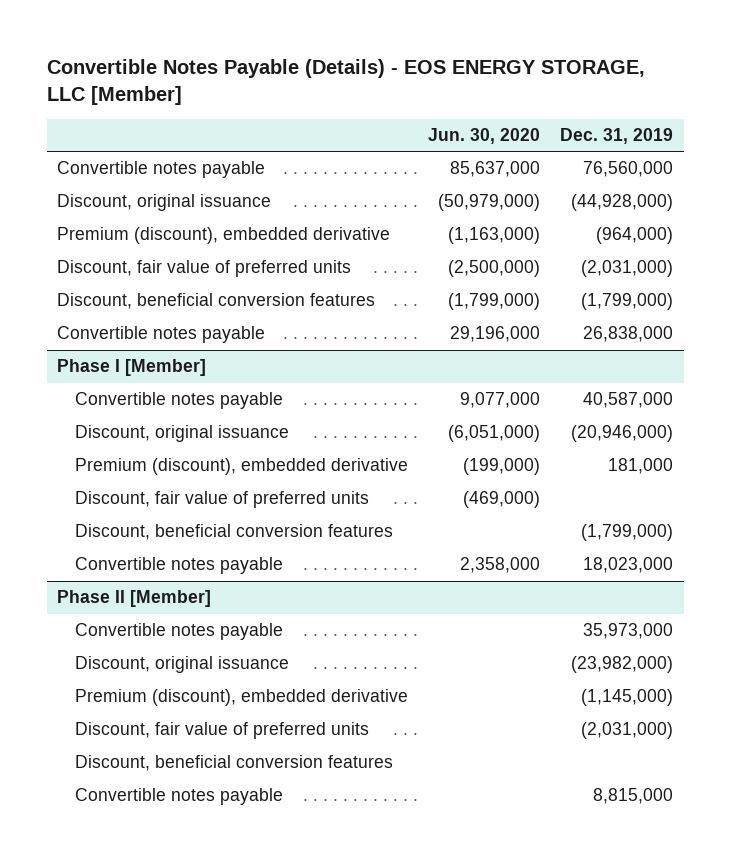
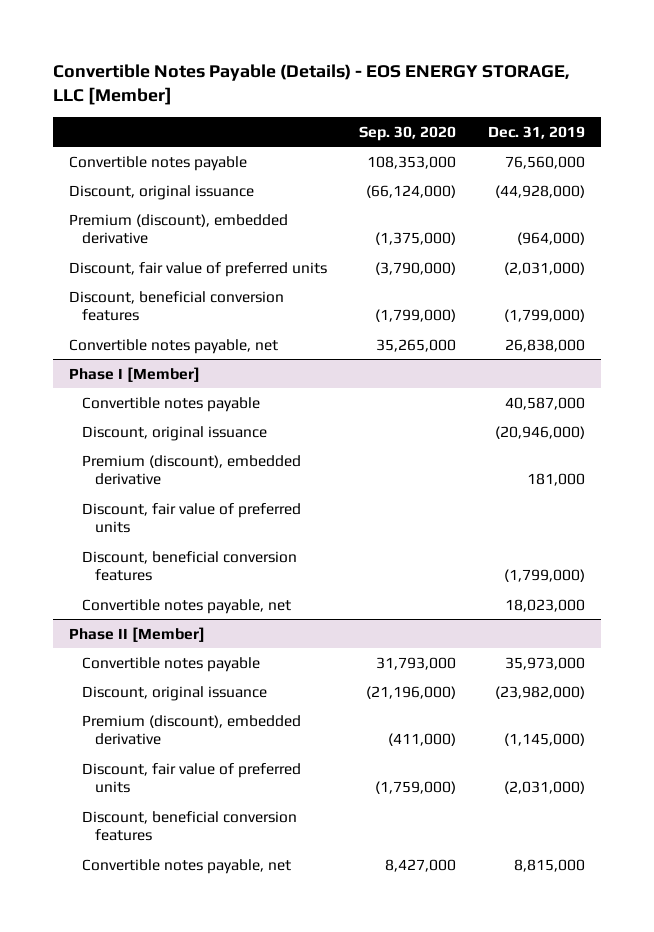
[428,128,541,145] Jun. 30, 2020 -> none
none -> [359,125,457,141] Sep. 30, 2020
[57,326,266,344] Convertible notes payable -> [68,338,278,354] Convertible notes payable, net
[75,557,284,575] Convertible notes payable -> [82,598,292,614] Convertible notes payable, net
[75,788,284,806] Convertible notes payable -> [82,858,292,874] Convertible notes payable, net

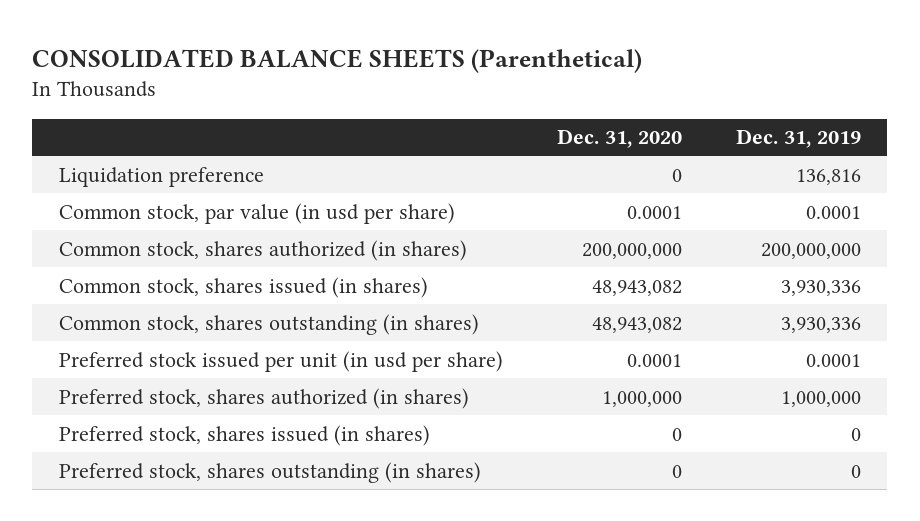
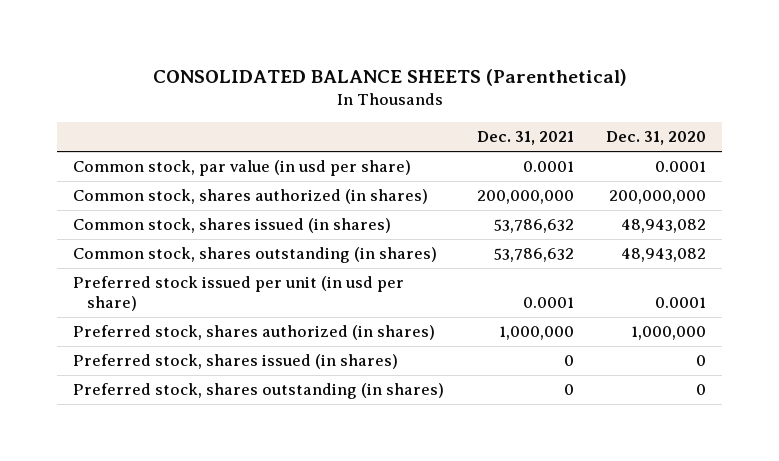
[735,129,861,149] Dec. 31, 2019 -> none
none -> [476,131,574,146] Dec. 31, 2021
[58,166,264,187] Liquidation preference -> none

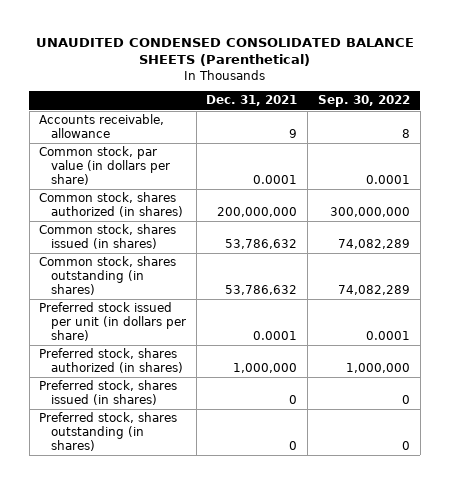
[152,69,627,87] CONSOLIDATED BALANCE SHEETS (Parenthetical) -> [35,37,414,67] UNAUDITED CONDENSED CONSOLIDATED BALANCE SHEETS (Parenthetical)
[606,131,707,146] Dec. 31, 2020 -> none
none -> [317,95,410,108] Sep. 30, 2022
none -> [39,114,165,139] Accounts receivable, allowance
[73,160,412,177] Common stock, par value (in usd per share) -> [39,146,170,185] Common stock, par value (in dollars per share)
[73,276,405,312] Preferred stock issued per unit (in usd per share) -> [39,302,186,341] Preferred stock issued per unit (in dollars per share)

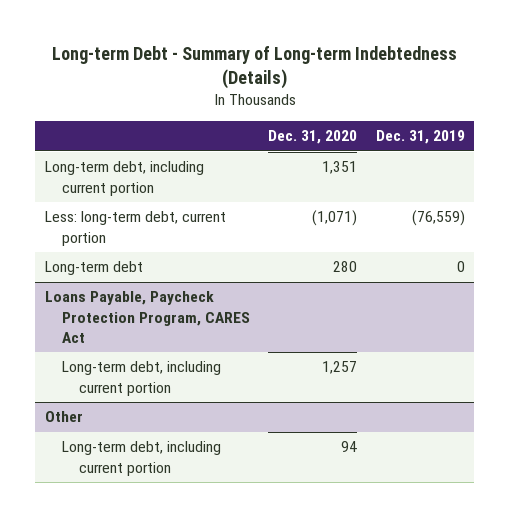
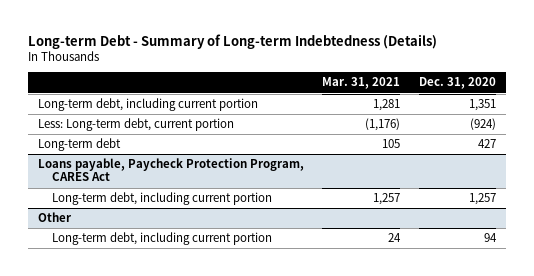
[376,130,466,145] Dec. 31, 2019 -> none
none -> [322,77,401,90] Mar. 31, 2021
[44,211,226,246] Less: long-term debt, current portion -> [37,118,234,132] Less: Long-term debt, current portion
[312,210,358,227] (1,071) -> [470,118,497,131] (924)
[333,261,358,273] 280 -> [478,139,497,149] 427
[44,291,250,343] Loans Payable, Paycheck Protection Program, CARES Act -> [37,158,304,182] Loans payable, Paycheck Protection Program, CARES Act

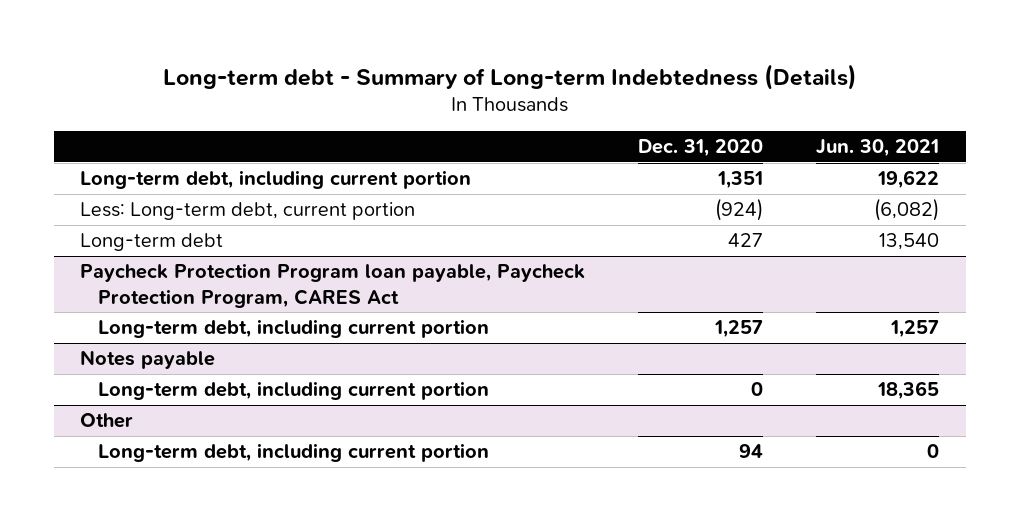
[28,33,438,49] Long-term Debt - Summary of Long-term Indebtedness (Details) -> [162,63,857,90] Long-term debt - Summary of Long-term Indebtedness (Details)
[322,77,401,90] Mar. 31, 2021 -> none
none -> [816,139,940,158] Jun. 30, 2021
[37,158,304,182] Loans payable, Paycheck Protection Program, CARES Act -> [80,263,586,308] Paycheck Protection Program loan payable, Paycheck Protection Program, CARES Act
none -> [80,350,216,370] Notes payable
none -> [98,381,490,401] Long-term debt, including current portion

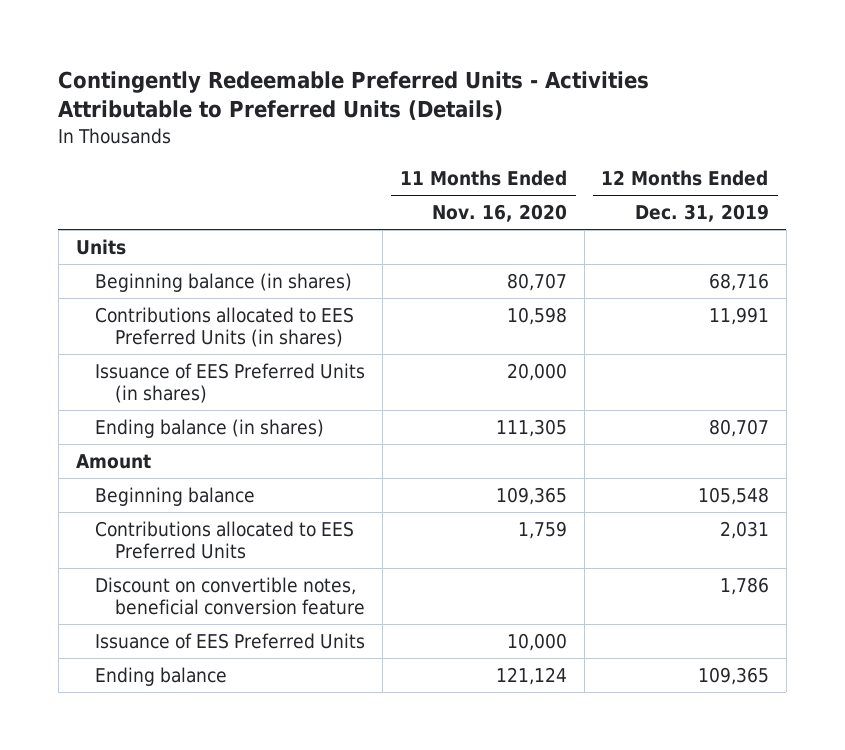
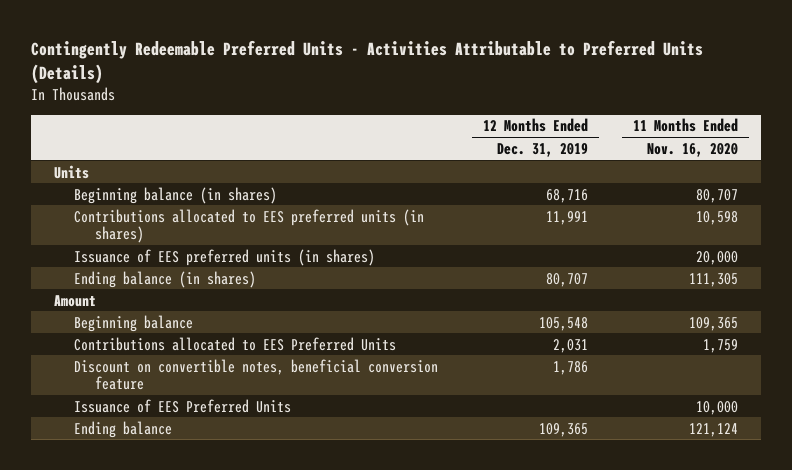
[95,306,355,347] Contributions allocated to EES Preferred Units (in shares) -> [74,208,425,244] Contributions allocated to EES preferred units (in shares)
[95,362,366,403] Issuance of EES Preferred Units (in shares) -> [74,248,376,266] Issuance of EES preferred units (in shares)

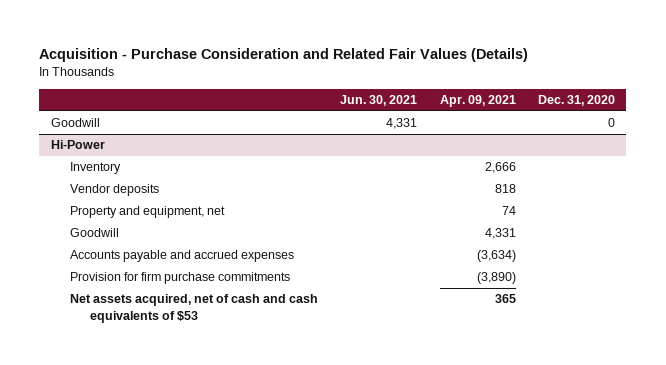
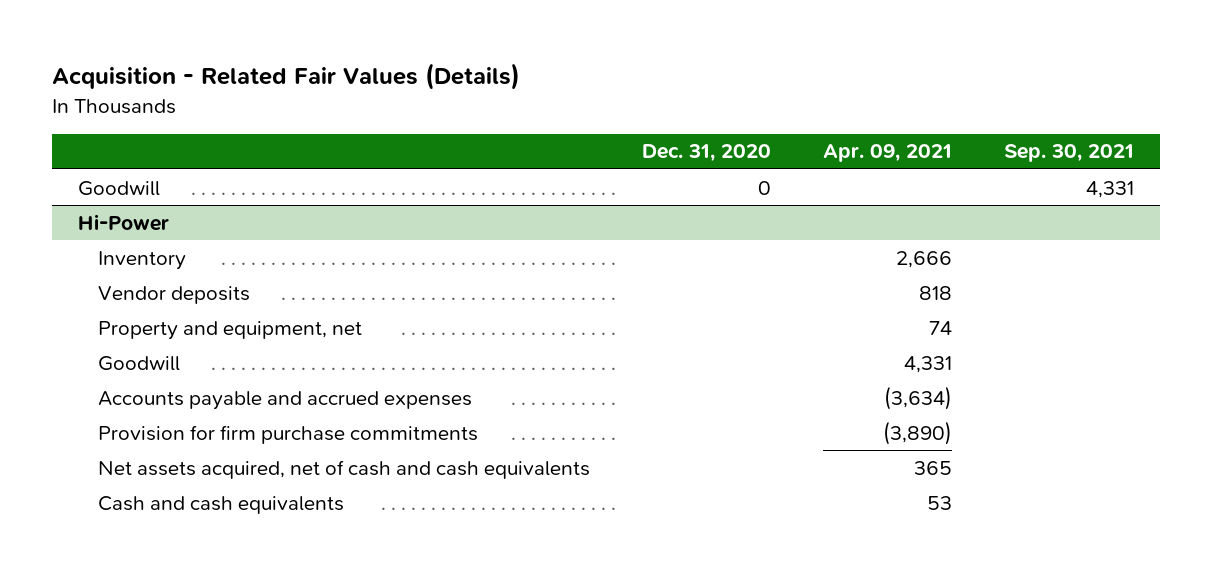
[39,48,529,63] Acquisition - Purchase Consideration and Related Fair Values (Details) -> [52,63,521,91] Acquisition - Related Fair Values (Details)
[340,95,418,107] Jun. 30, 2021 -> none
none -> [1004,144,1135,163] Sep. 30, 2021
[70,294,319,323] Net assets acquired, net of cash and cash equivalents of $53 -> [98,459,591,479] Net assets acquired, net of cash and cash equivalents
none -> [98,495,345,514] Cash and cash equivalents

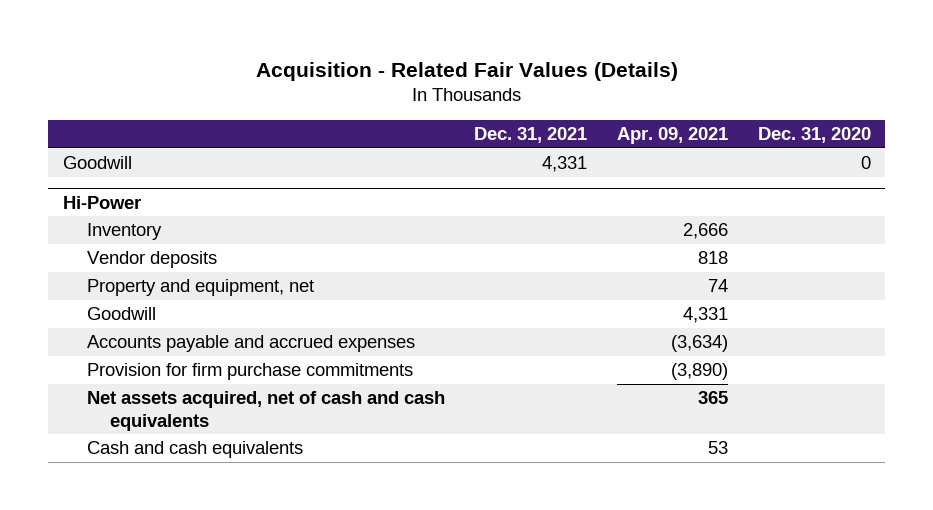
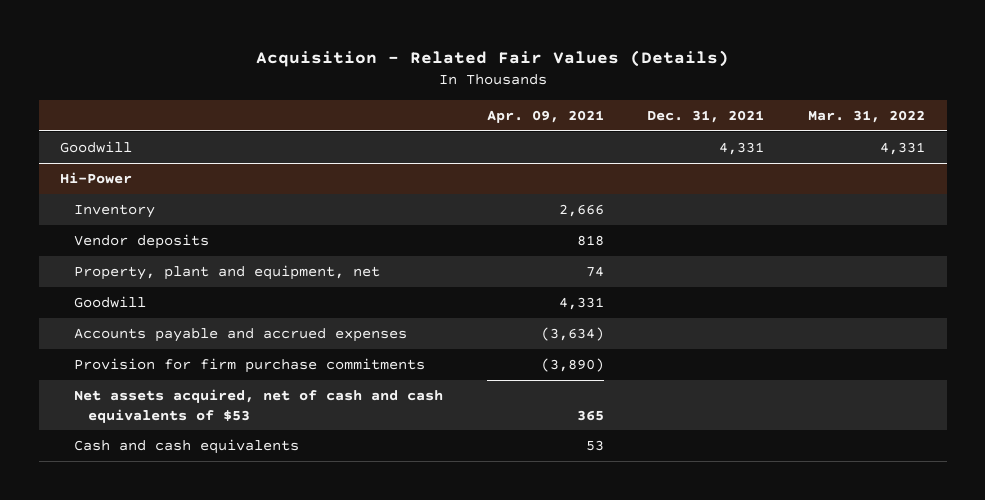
[757,127,871,144] Dec. 31, 2020 -> none
none -> [808,109,926,123] Mar. 31, 2022
[86,279,314,297] Property and equipment, net -> [74,265,381,281] Property, plant and equipment, net
[86,391,445,431] Net assets acquired, net of cash and cash equivalents -> [74,389,444,423] Net assets acquired, net of cash and cash equivalents of $53

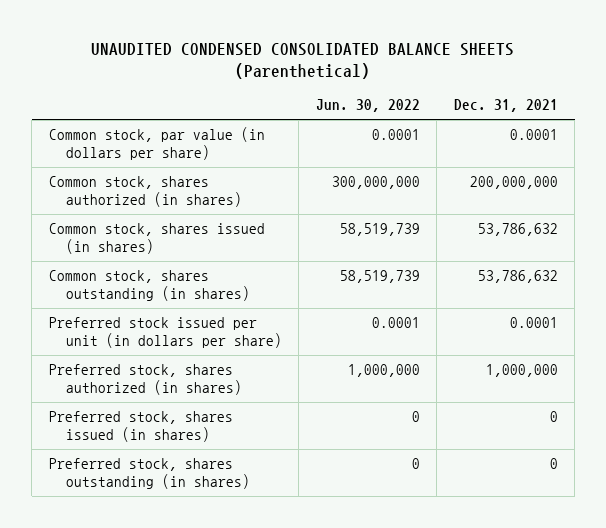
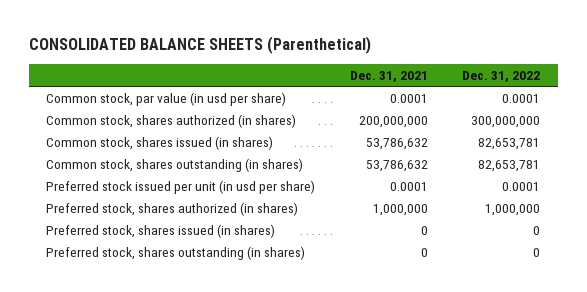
[91,42,515,80] UNAUDITED CONDENSED CONSOLIDATED BALANCE SHEETS (Parenthetical) -> [29,36,372,55] CONSOLIDATED BALANCE SHEETS (Parenthetical)
[315,99,420,113] Jun. 30, 2022 -> none
none -> [462,71,541,83] Dec. 31, 2022
[48,126,265,161] Common stock, par value (in dollars per share) -> [46,91,287,106] Common stock, par value (in usd per share)
[48,316,282,349] Preferred stock issued per unit (in dollars per share) -> [46,179,316,194] Preferred stock issued per unit (in usd per share)

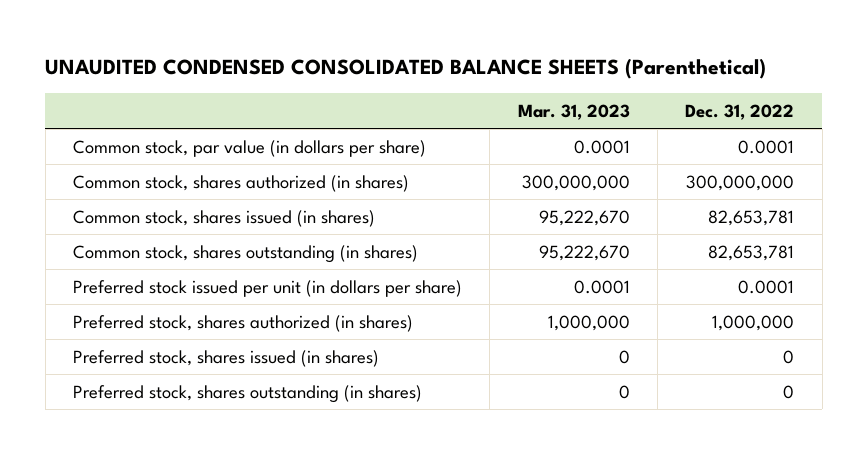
[29,36,372,55] CONSOLIDATED BALANCE SHEETS (Parenthetical) -> [45,58,767,80] UNAUDITED CONDENSED CONSOLIDATED BALANCE SHEETS (Parenthetical)
[349,71,428,83] Dec. 31, 2021 -> none
none -> [517,103,630,120] Mar. 31, 2023
[46,91,287,106] Common stock, par value (in usd per share) -> [73,139,427,157] Common stock, par value (in dollars per share)
[46,179,316,194] Preferred stock issued per unit (in usd per share) -> [73,279,463,297] Preferred stock issued per unit (in dollars per share)

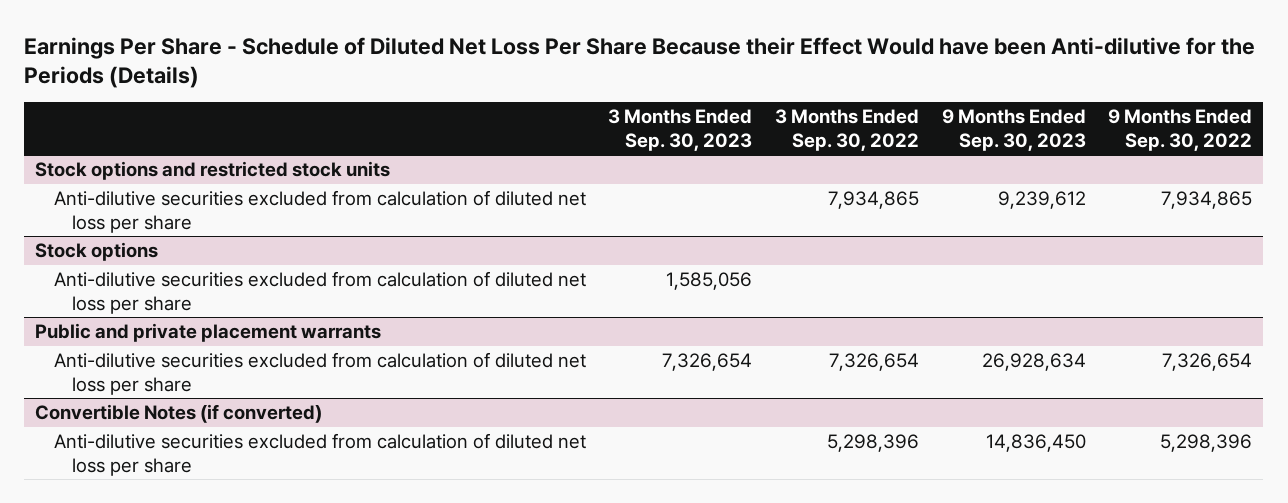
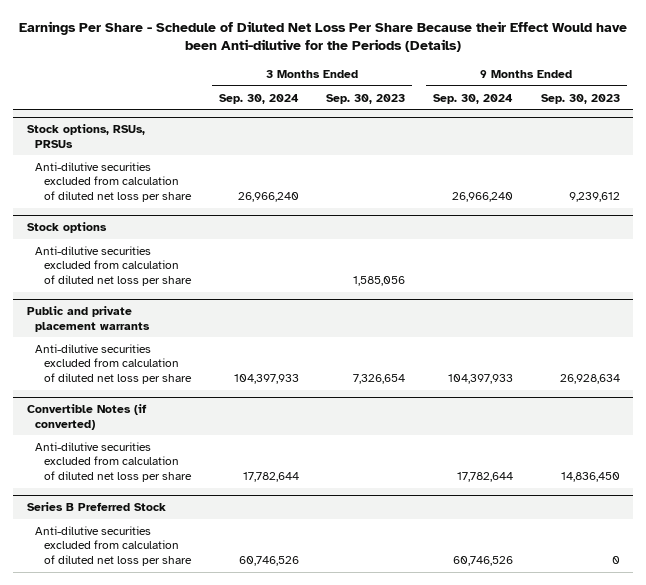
[775,108,920,151] 3 Months Ended Sep. 30, 2022 -> none
[1108,108,1253,151] 9 Months Ended Sep. 30, 2022 -> none
none -> [218,93,299,104] Sep. 30, 2024
none -> [432,93,513,104] Sep. 30, 2024
[35,161,391,181] Stock options and restricted stock units -> [26,124,145,148] Stock options, RSUs, PRSUs
none -> [26,502,166,512] Series B Preferred Stock
none -> [35,525,192,567] Anti-dilutive securities excluded from calculation of diluted net loss per share

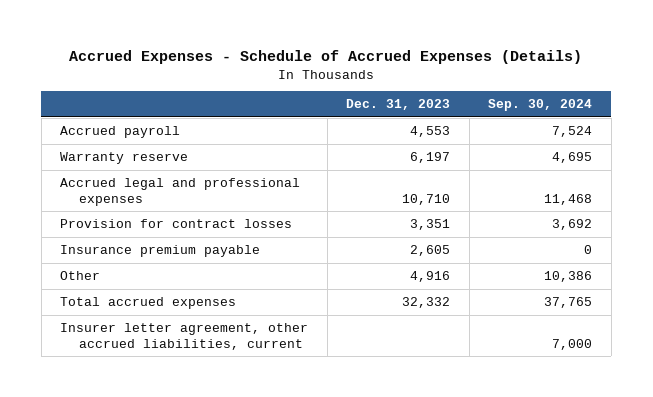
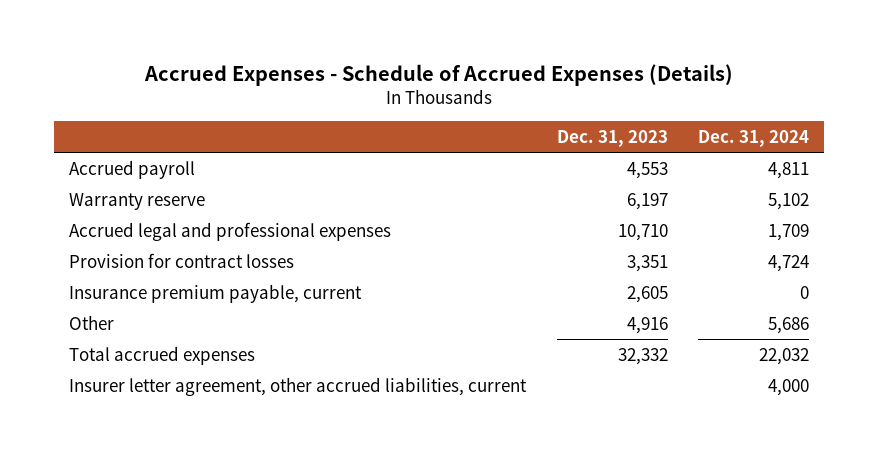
[488,99,593,112] Sep. 30, 2024 -> none
none -> [697,130,809,148] Dec. 31, 2024
[60,245,261,258] Insurance premium payable -> [69,283,363,303] Insurance premium payable, current

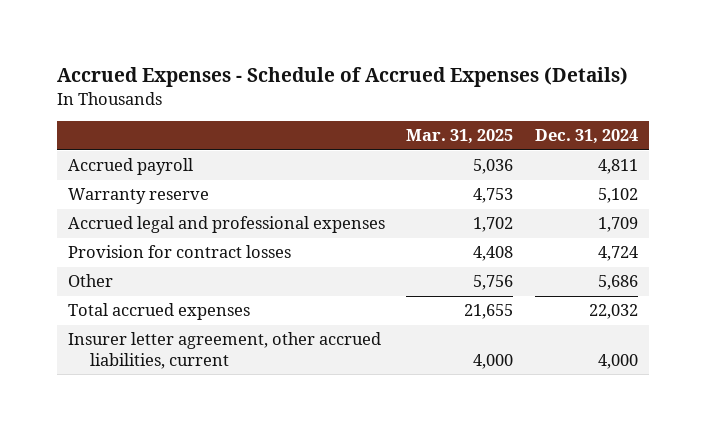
[556,130,668,148] Dec. 31, 2023 -> none
none -> [406,129,514,145] Mar. 31, 2025
[69,283,363,303] Insurance premium payable, current -> none

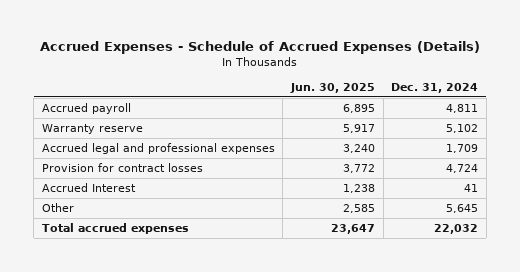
[406,129,514,145] Mar. 31, 2025 -> none
none -> [290,82,376,93] Jun. 30, 2025
none -> [41,182,136,192] Accrued Interest
[598,275,639,291] 5,686 -> [446,203,479,213] 5,645
[67,332,381,369] Insurer letter agreement, other accrued liabilities, current -> none

